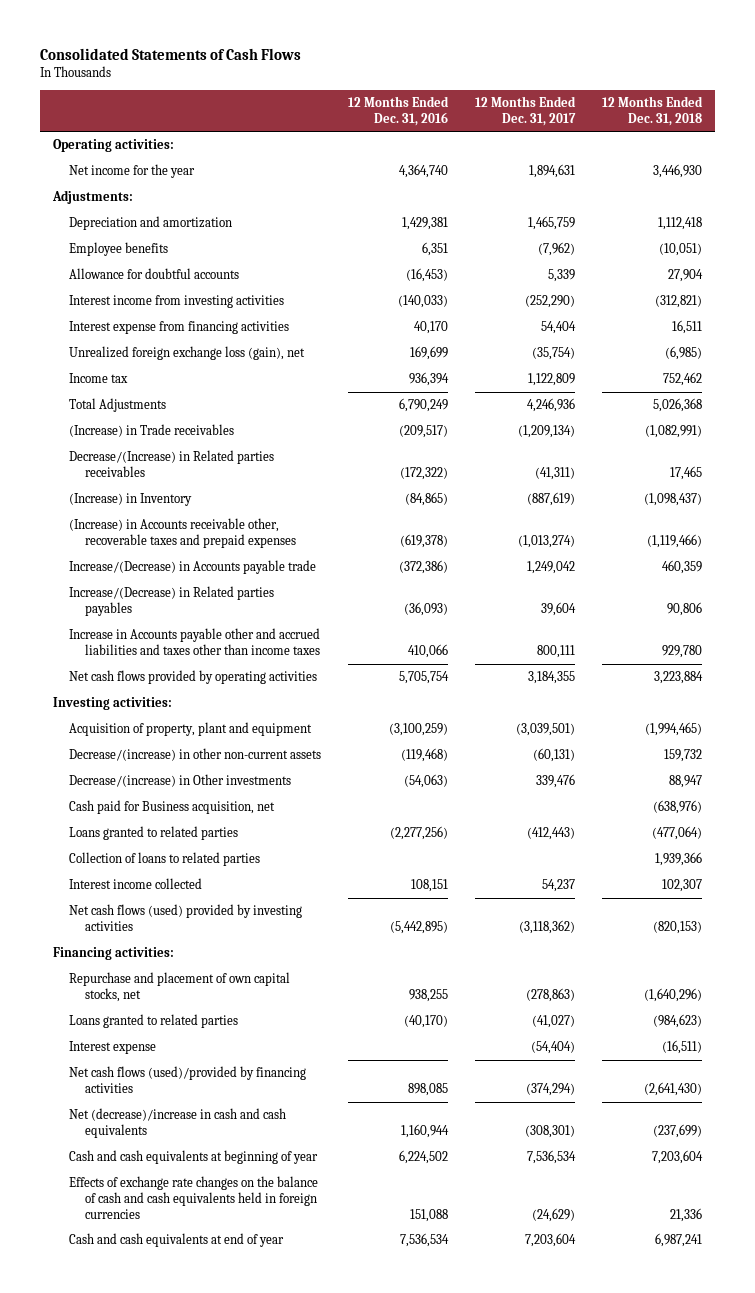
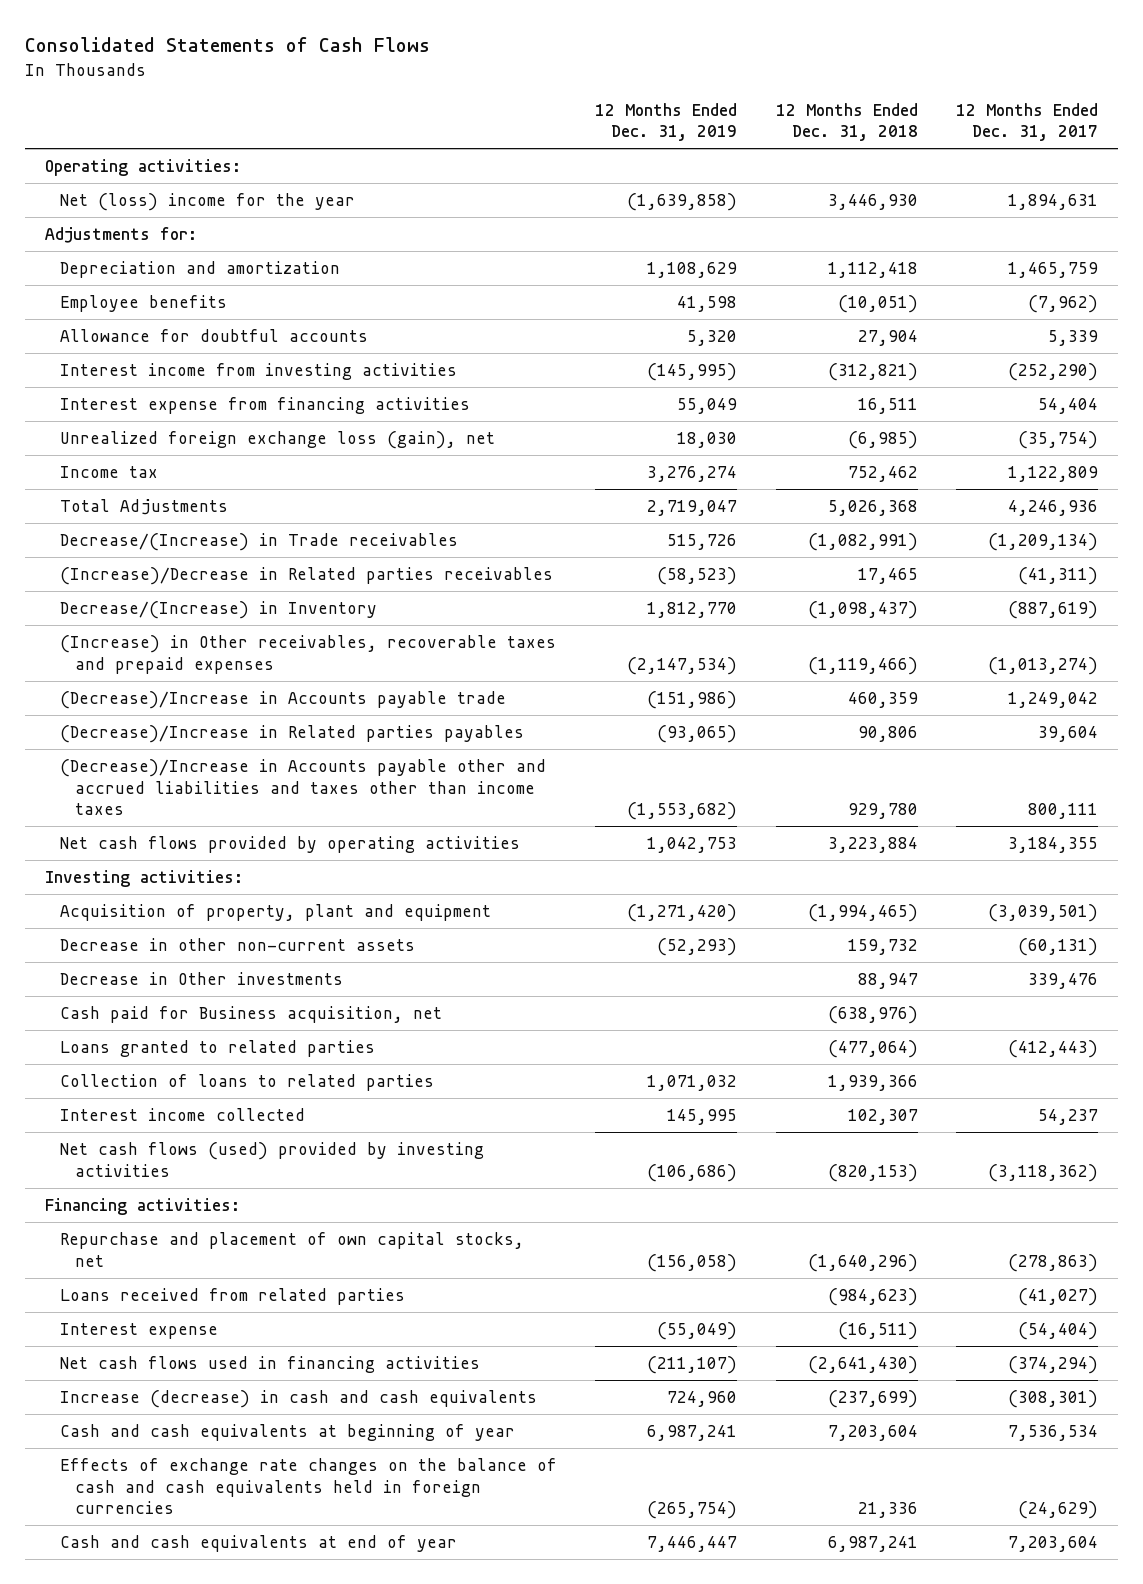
[347,96,449,126] 12 Months Ended Dec. 31, 2016 -> none
none -> [595,102,738,142] 12 Months Ended Dec. 31, 2019
[69,164,196,179] Net income for the year -> [59,192,355,211] Net (loss) income for the year
[52,190,134,205] Adjustments: -> [44,226,197,243] Adjustments for:
[69,424,235,438] (Increase) in Trade receivables -> [59,532,458,551] Decrease/(Increase) in Trade receivables
[69,450,275,477] Decrease/(Increase) in Related parties receivables -> [59,566,553,585] (Increase)/Decrease in Related parties receivables
[69,493,193,507] (Increase) in Inventory -> [59,600,377,619] Decrease/(Increase) in Inventory
[69,518,297,548] (Increase) in Accounts receivable other, recoverable taxes and prepaid expenses -> [59,634,556,674] (Increase) in Other receivables, recoverable taxes and prepaid expenses
[69,560,317,575] Increase/(Decrease) in Accounts payable trade -> [59,690,506,709] (Decrease)/Increase in Accounts payable trade
[69,586,275,616] Increase/(Decrease) in Related parties payables -> [59,724,524,743] (Decrease)/Increase in Related parties payables
[69,628,321,655] Increase in Accounts payable other and accrued liabilities and taxes other than income taxes -> [59,758,546,816] (Decrease)/Increase in Accounts payable other and accrued liabilities and taxes other than income taxes
[69,748,322,762] Decrease/(increase) in other non-current assets -> [59,937,415,951] Decrease in other non-current assets
[69,774,292,788] Decrease/(increase) in Other investments -> [59,971,343,985] Decrease in Other investments
[69,1014,239,1029] Loans granted to related parties -> [59,1287,405,1305] Loans received from related parties
[69,1066,307,1093] Net cash flows (used)/provided by financing activities -> [59,1355,480,1373] Net cash flows used in financing activities
[69,1108,287,1138] Net (decrease)/increase in cash and cash equivalents -> [59,1389,537,1408] Increase (decrease) in cash and cash equivalents

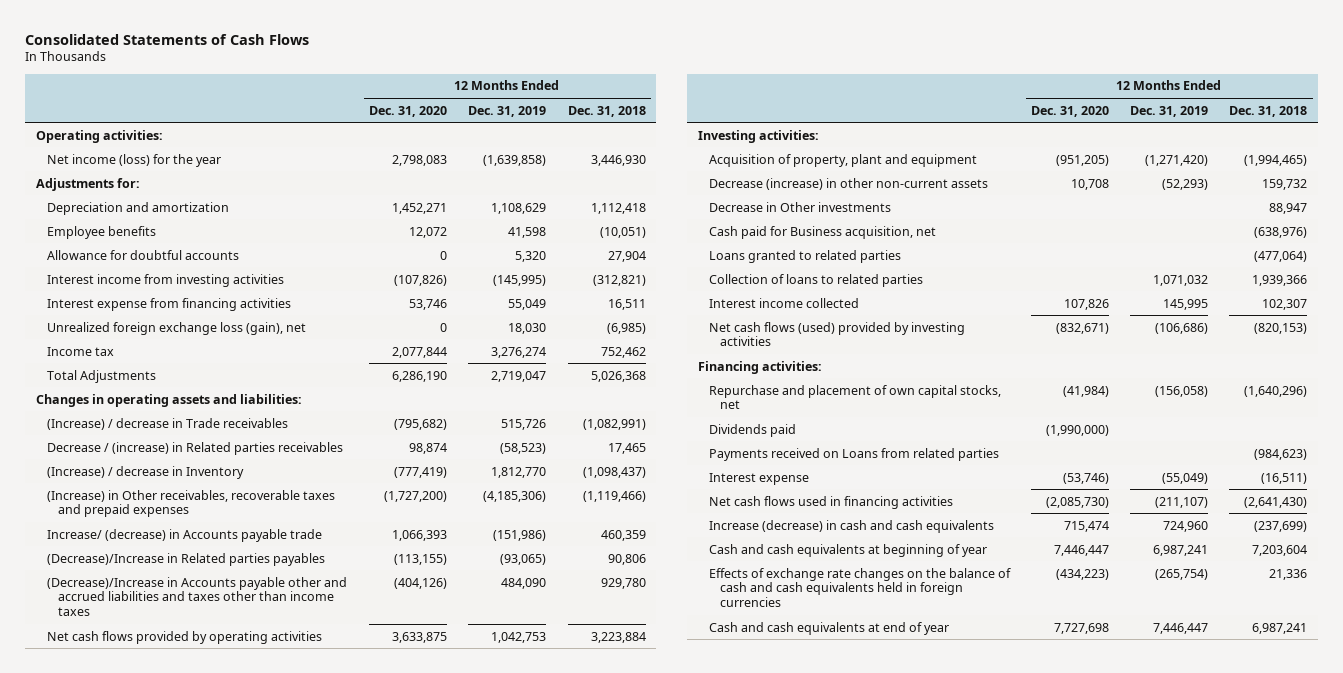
[956,102,1099,142] 12 Months Ended Dec. 31, 2017 -> none
none -> [369,105,448,117] Dec. 31, 2020
[59,192,355,211] Net (loss) income for the year -> [47,153,222,167] Net income (loss) for the year
none -> [35,393,302,407] Changes in operating assets and liabilities:
[59,532,458,551] Decrease/(Increase) in Trade receivables -> [47,417,289,430] (Increase) / decrease in Trade receivables
[59,566,553,585] (Increase)/Decrease in Related parties receivables -> [47,441,344,455] Decrease / (increase) in Related parties receivables
[59,600,377,619] Decrease/(Increase) in Inventory -> [47,465,245,479] (Increase) / decrease in Inventory
[627,656,738,675] (2,147,534) -> [483,490,547,502] (4,185,306)
[59,690,506,709] (Decrease)/Increase in Accounts payable trade -> [47,528,323,542] Increase/ (decrease) in Accounts payable trade
[627,802,738,821] (1,553,682) -> [501,577,547,589] 484,090
[59,937,415,951] Decrease in other non-current assets -> [708,177,988,190] Decrease (increase) in other non-current assets
none -> [708,423,796,437] Dividends paid
[59,1287,405,1305] Loans received from related parties -> [708,447,999,461] Payments received on Loans from related parties

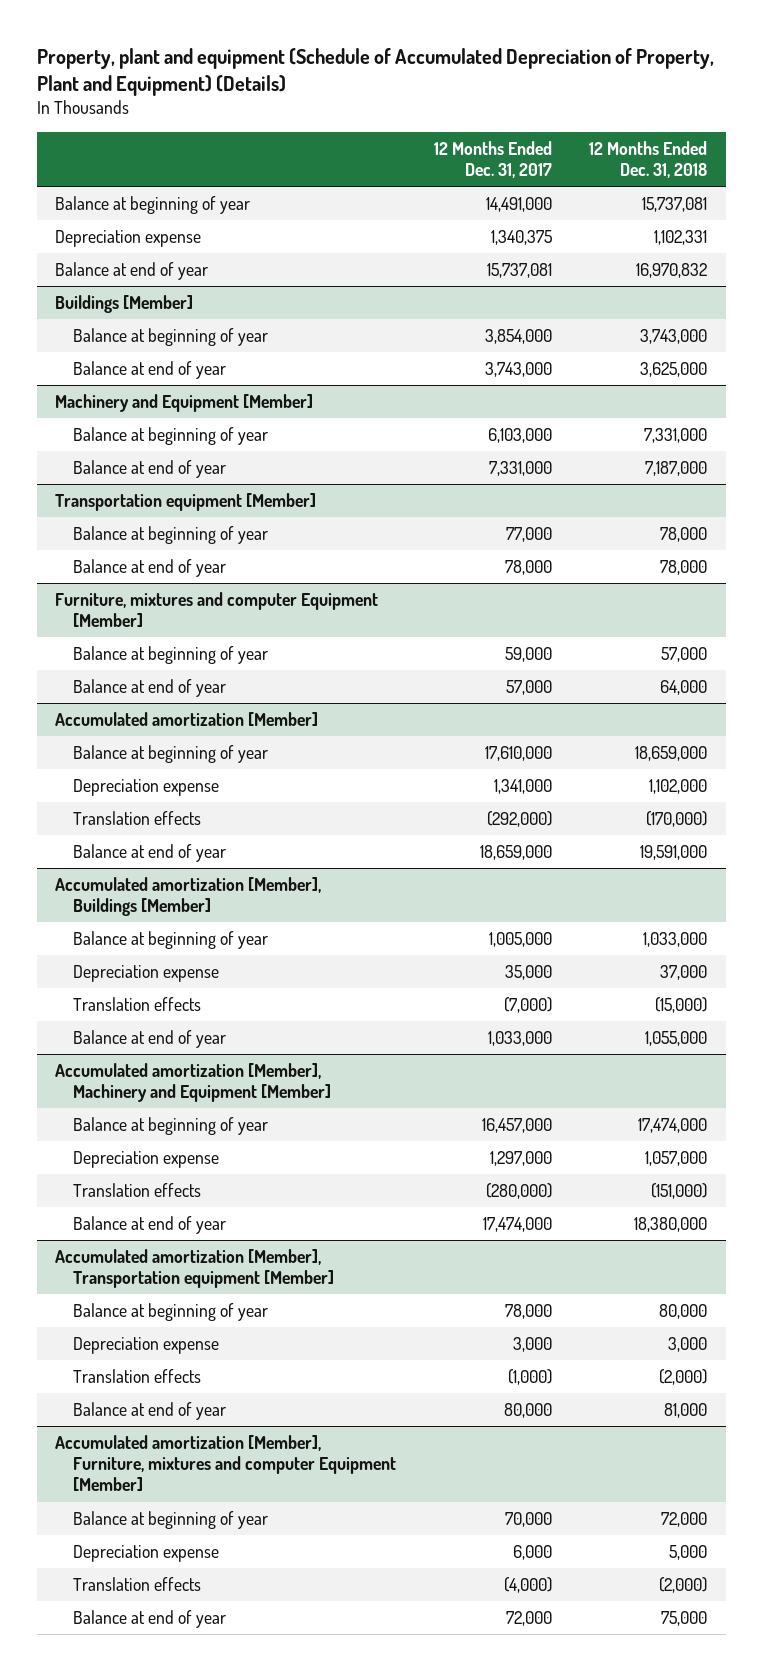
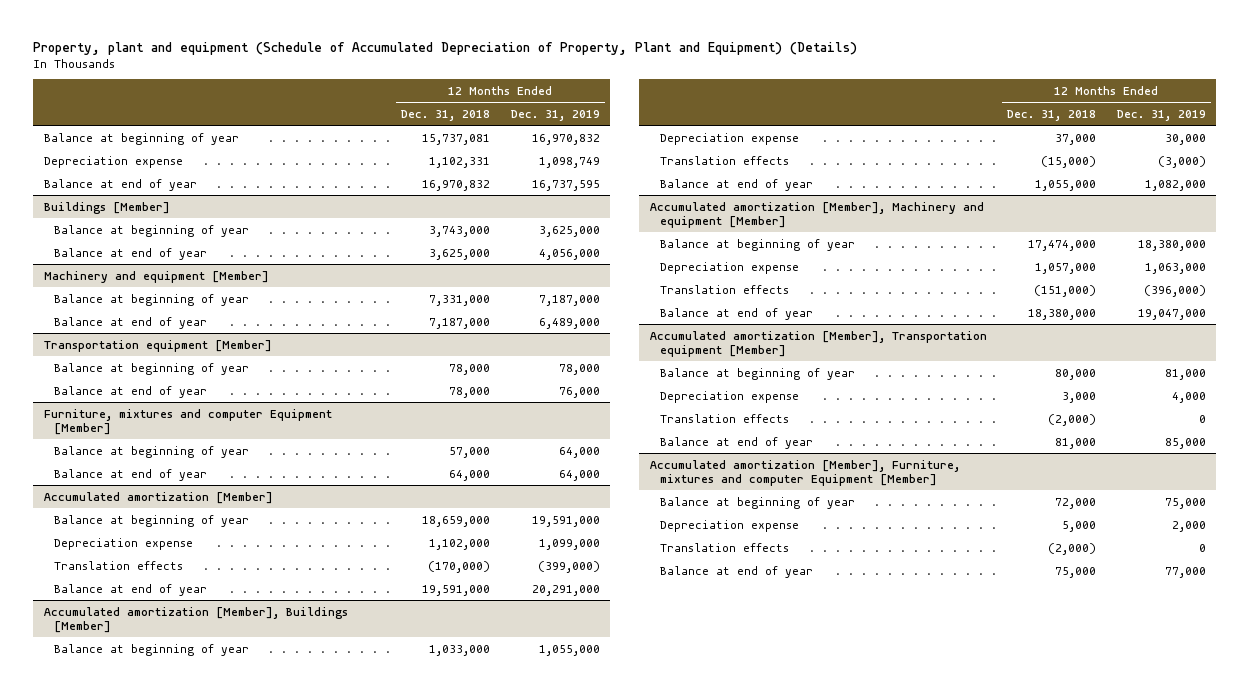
[433,140,552,178] 12 Months Ended Dec. 31, 2017 -> none
none -> [510,109,600,121] Dec. 31, 2019
[55,393,314,412] Machinery and Equipment [Member] -> [43,270,269,283] Machinery and equipment [Member]
[55,1062,332,1103] Accumulated amortization [Member], Machinery and Equipment [Member] -> [649,201,984,228] Accumulated amortization [Member], Machinery and equipment [Member]

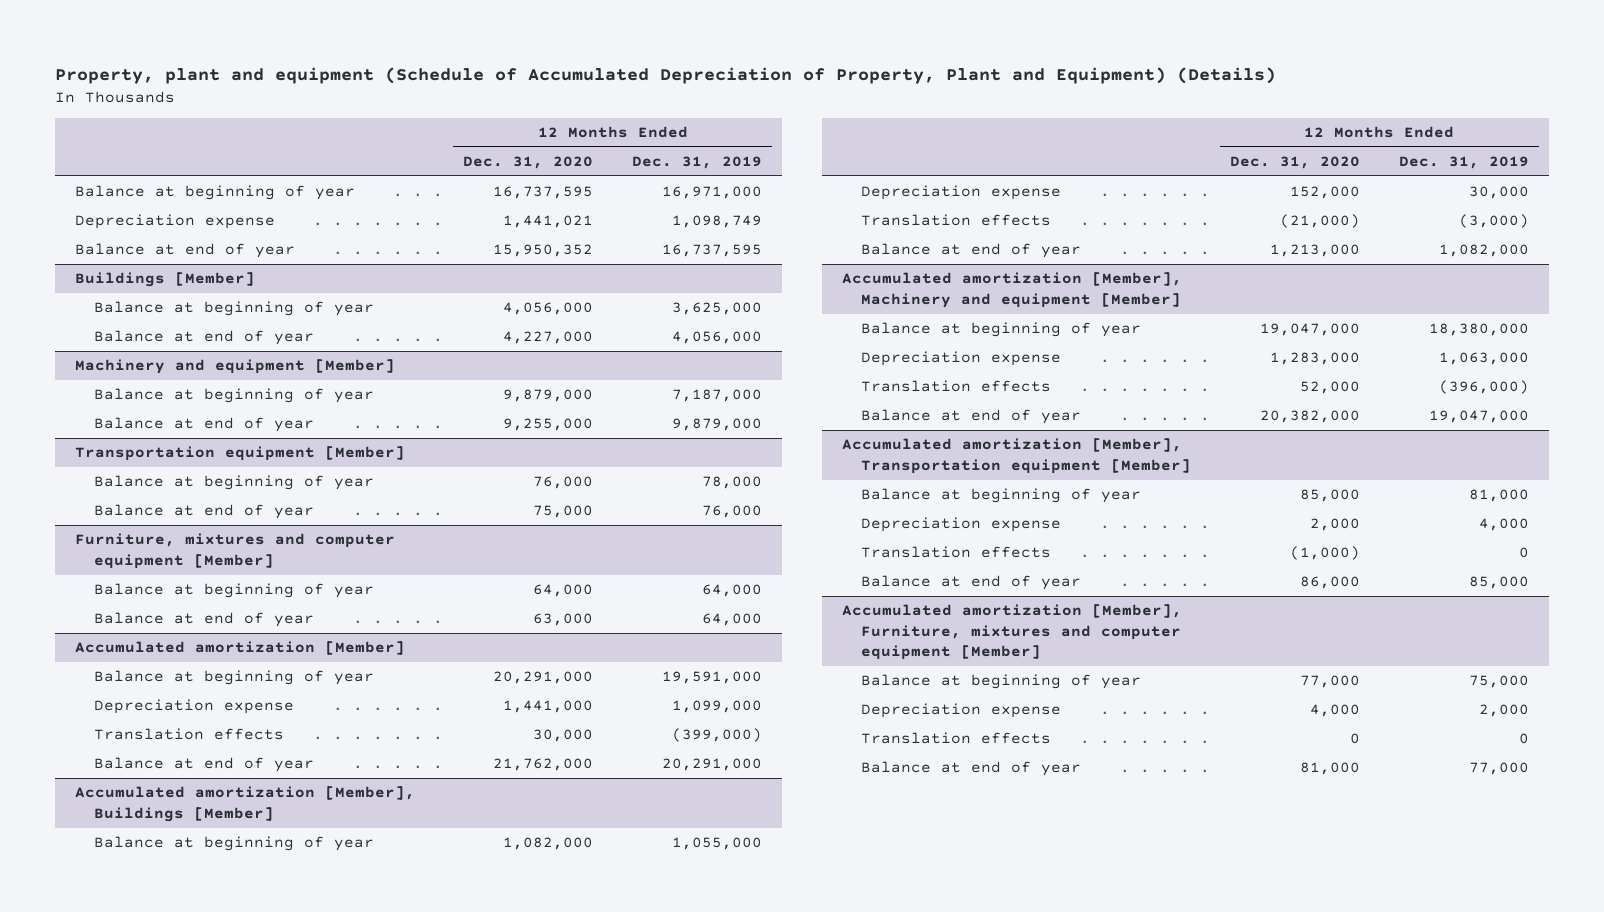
[401,109,491,121] Dec. 31, 2018 -> none
none -> [462,155,593,169] Dec. 31, 2020
[531,133,600,145] 16,970,832 -> [662,186,763,200] 16,971,000
[538,317,600,329] 6,489,000 -> [672,418,763,432] 9,879,000
[43,408,332,435] Furniture, mixtures and computer Equipment [Member] -> [74,533,395,569] Furniture, mixtures and computer equipment [Member]
[649,459,960,486] Accumulated amortization [Member], Furniture, mixtures and computer Equipment [Member] -> [841,604,1182,661] Accumulated amortization [Member], Furniture, mixtures and computer equipment [Member]

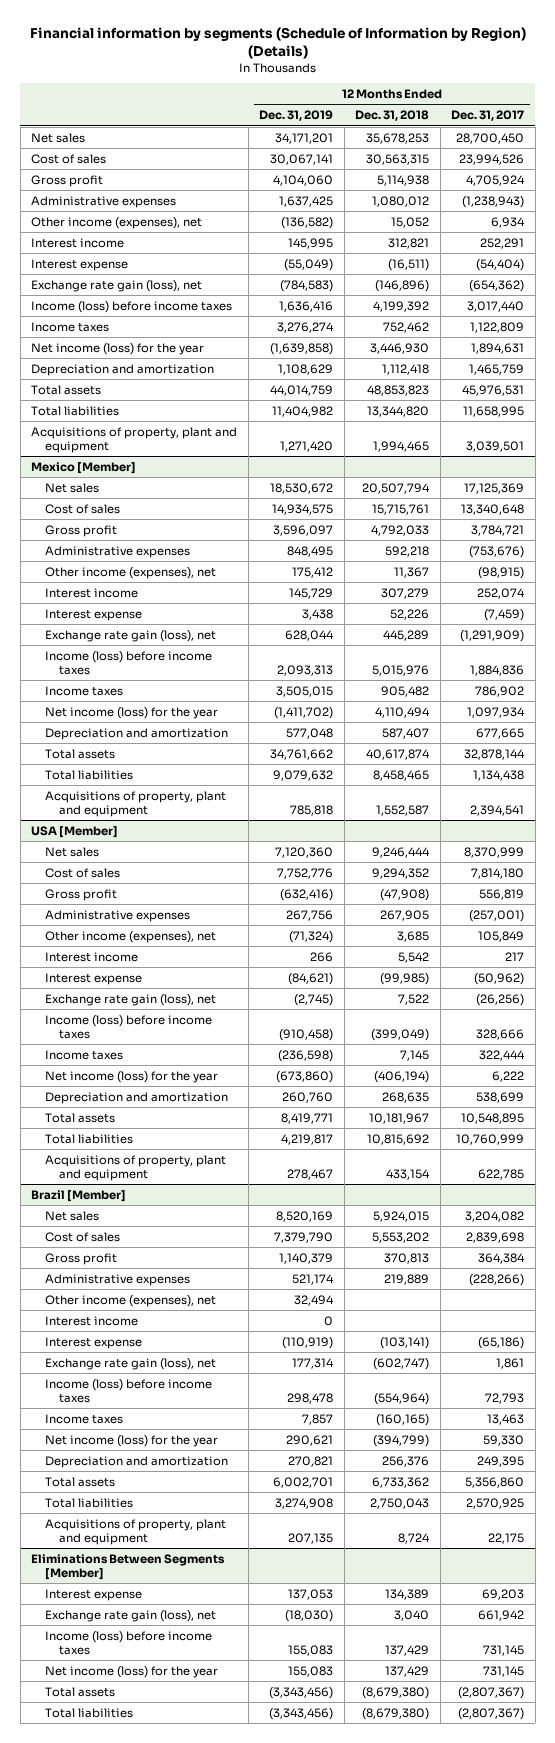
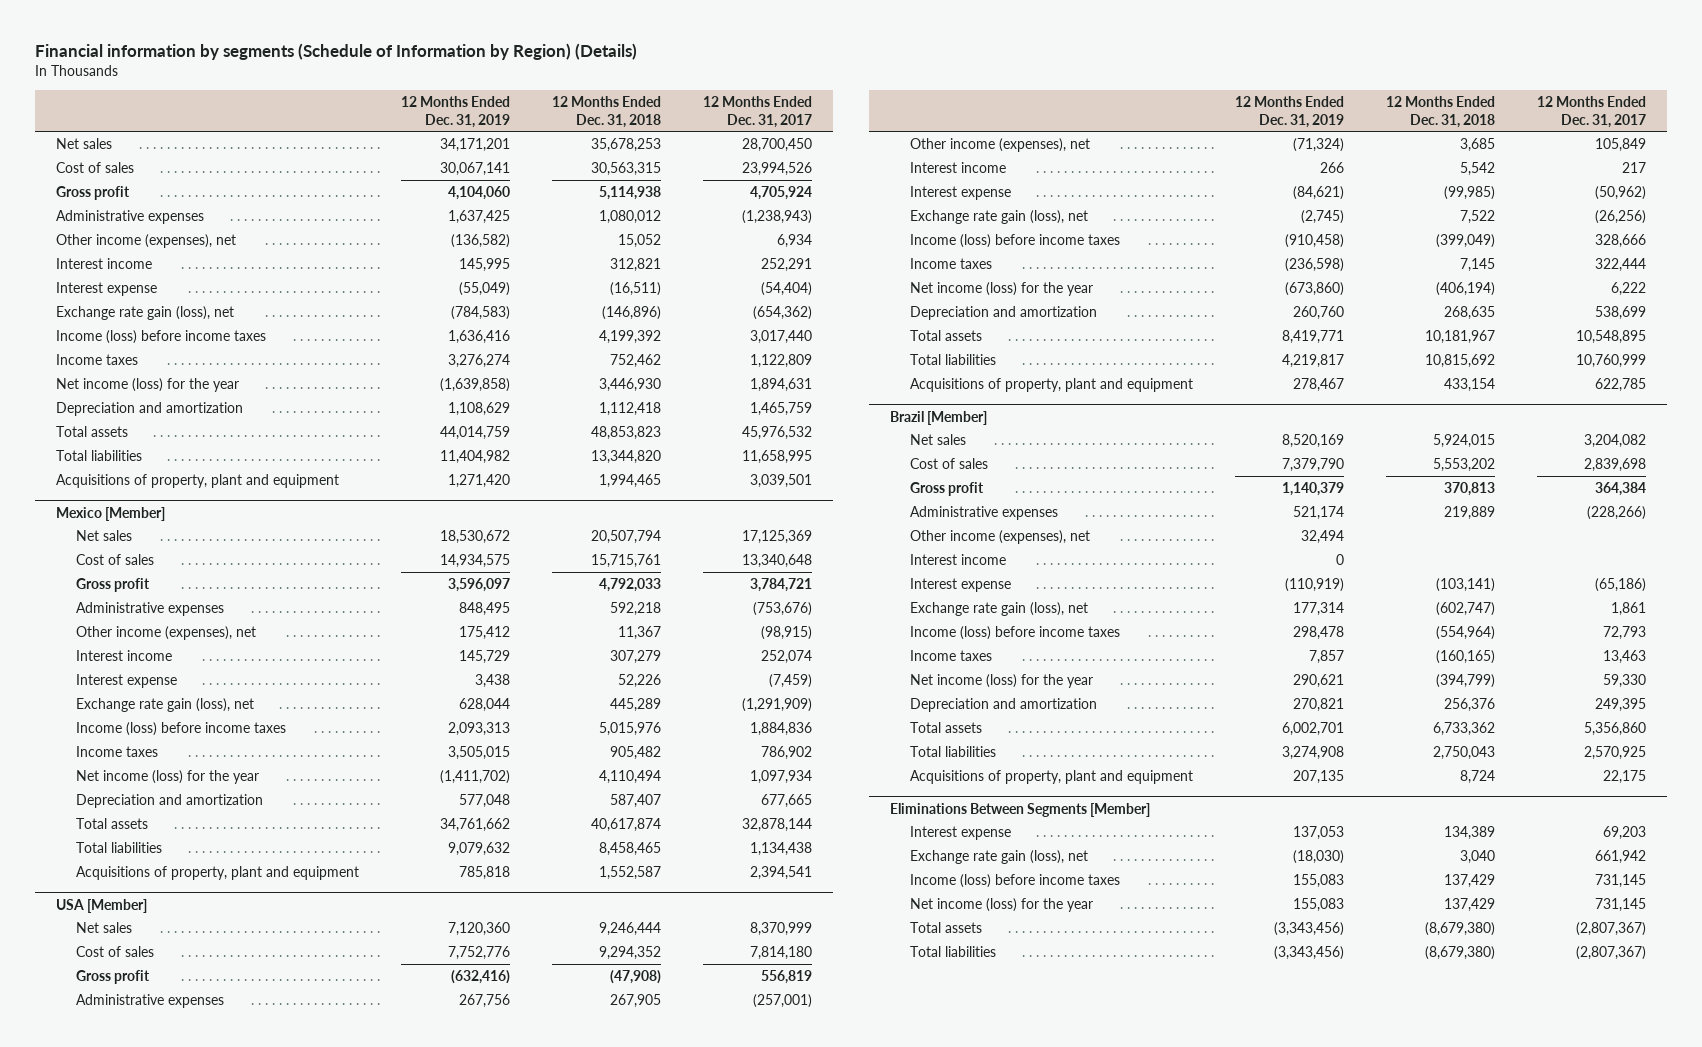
[462,384,525,396] 45,976,531 -> [742,425,813,440] 45,976,532

